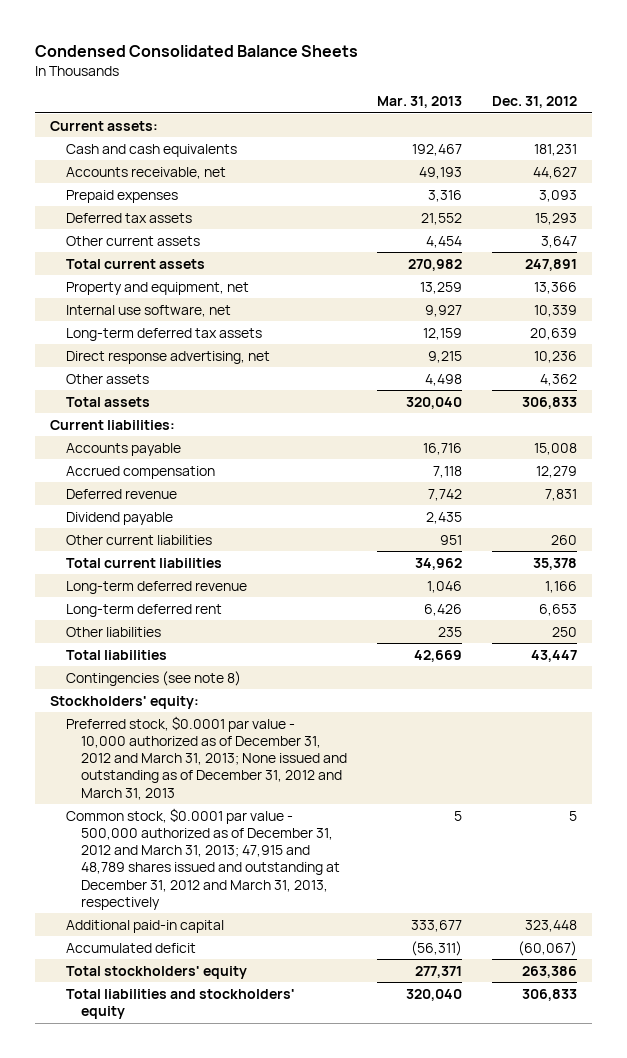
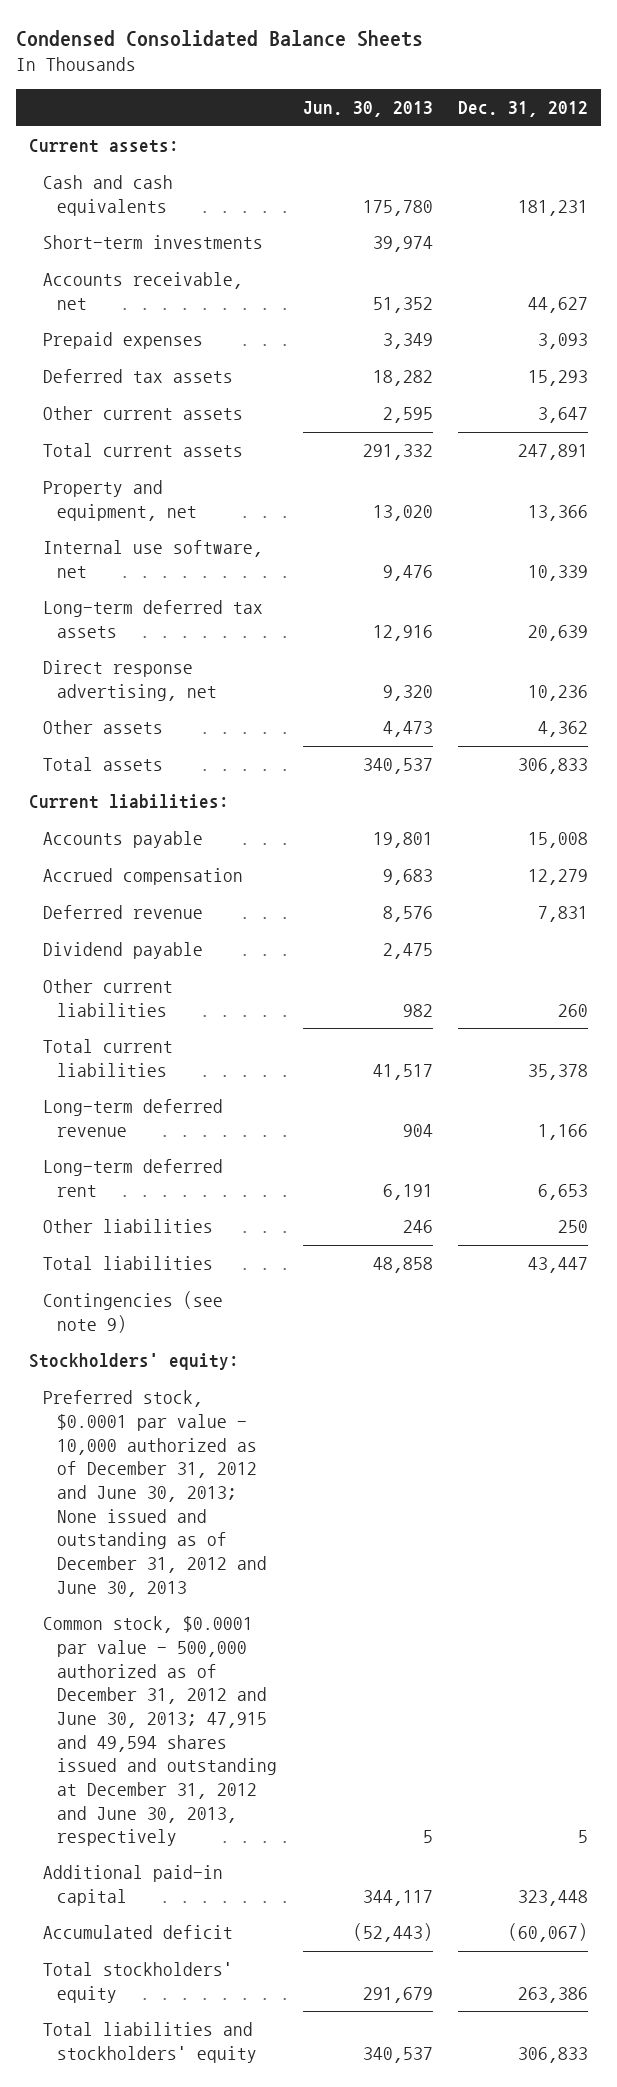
[376,96,462,109] Mar. 31, 2013 -> none
none -> [302,101,433,118] Jun. 30, 2013
none -> [43,235,264,250] Short-term investments
[65,670,241,686] Contingencies (see note 8) -> [43,1291,224,1333] Contingencies (see note 9)
[65,715,348,800] Preferred stock, $0.0001 par value - 10,000 authorized as of December 31, 2012 and March 31, 2013; None issued and outstanding as of December 31, 2012 and March 31, 2013 -> [43,1390,268,1597] Preferred stock, $0.0001 par value - 10,000 authorized as of December 31, 2012 and June 30, 2013; None issued and outstanding as of December 31, 2012 and June 30, 2013
[65,807,341,910] Common stock, $0.0001 par value - 500,000 authorized as of December 31, 2012 and March 31, 2013; 47,915 and 48,789 shares issued and outstanding at December 31, 2012 and March 31, 2013, respectively -> [43,1616,278,1847] Common stock, $0.0001 par value - 500,000 authorized as of December 31, 2012 and June 30, 2013; 47,915 and 49,594 shares issued and outstanding at December 31, 2012 and June 30, 2013, respectively

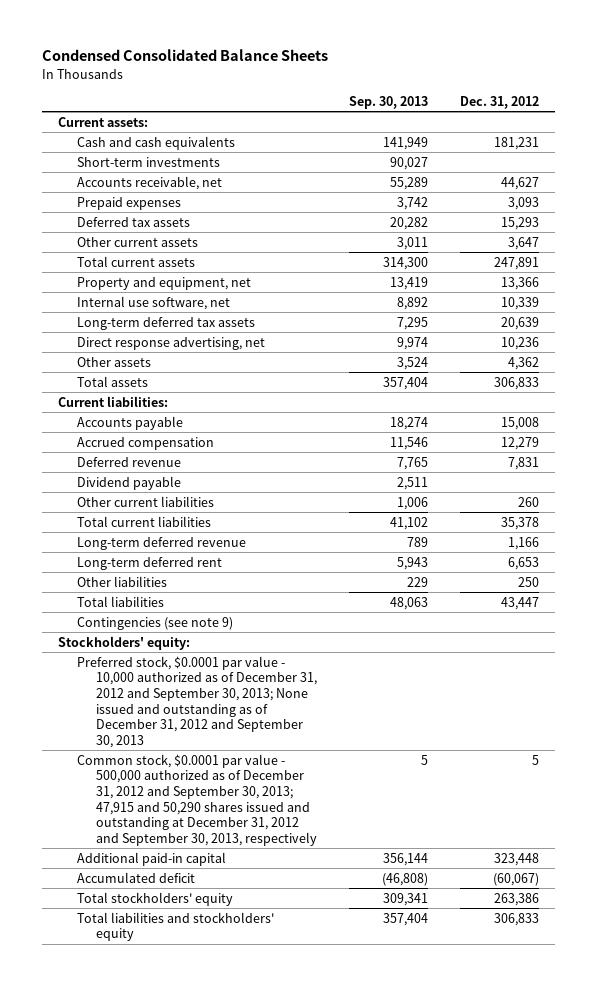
[302,101,433,118] Jun. 30, 2013 -> none
none -> [348,95,428,109] Sep. 30, 2013
[43,1390,268,1597] Preferred stock, $0.0001 par value - 10,000 authorized as of December 31, 2012 and June 30, 2013; None issued and outstanding as of December 31, 2012 and June 30, 2013 -> [76,655,317,748] Preferred stock, $0.0001 par value - 10,000 authorized as of December 31, 2012 and September 30, 2013; None issued and outstanding as of December 31, 2012 and September 30, 2013
[43,1616,278,1847] Common stock, $0.0001 par value - 500,000 authorized as of December 31, 2012 and June 30, 2013; 47,915 and 49,594 shares issued and outstanding at December 31, 2012 and June 30, 2013, respectively -> [76,753,317,846] Common stock, $0.0001 par value - 500,000 authorized as of December 31, 2012 and September 30, 2013; 47,915 and 50,290 shares issued and outstanding at December 31, 2012 and September 30, 2013, respectively

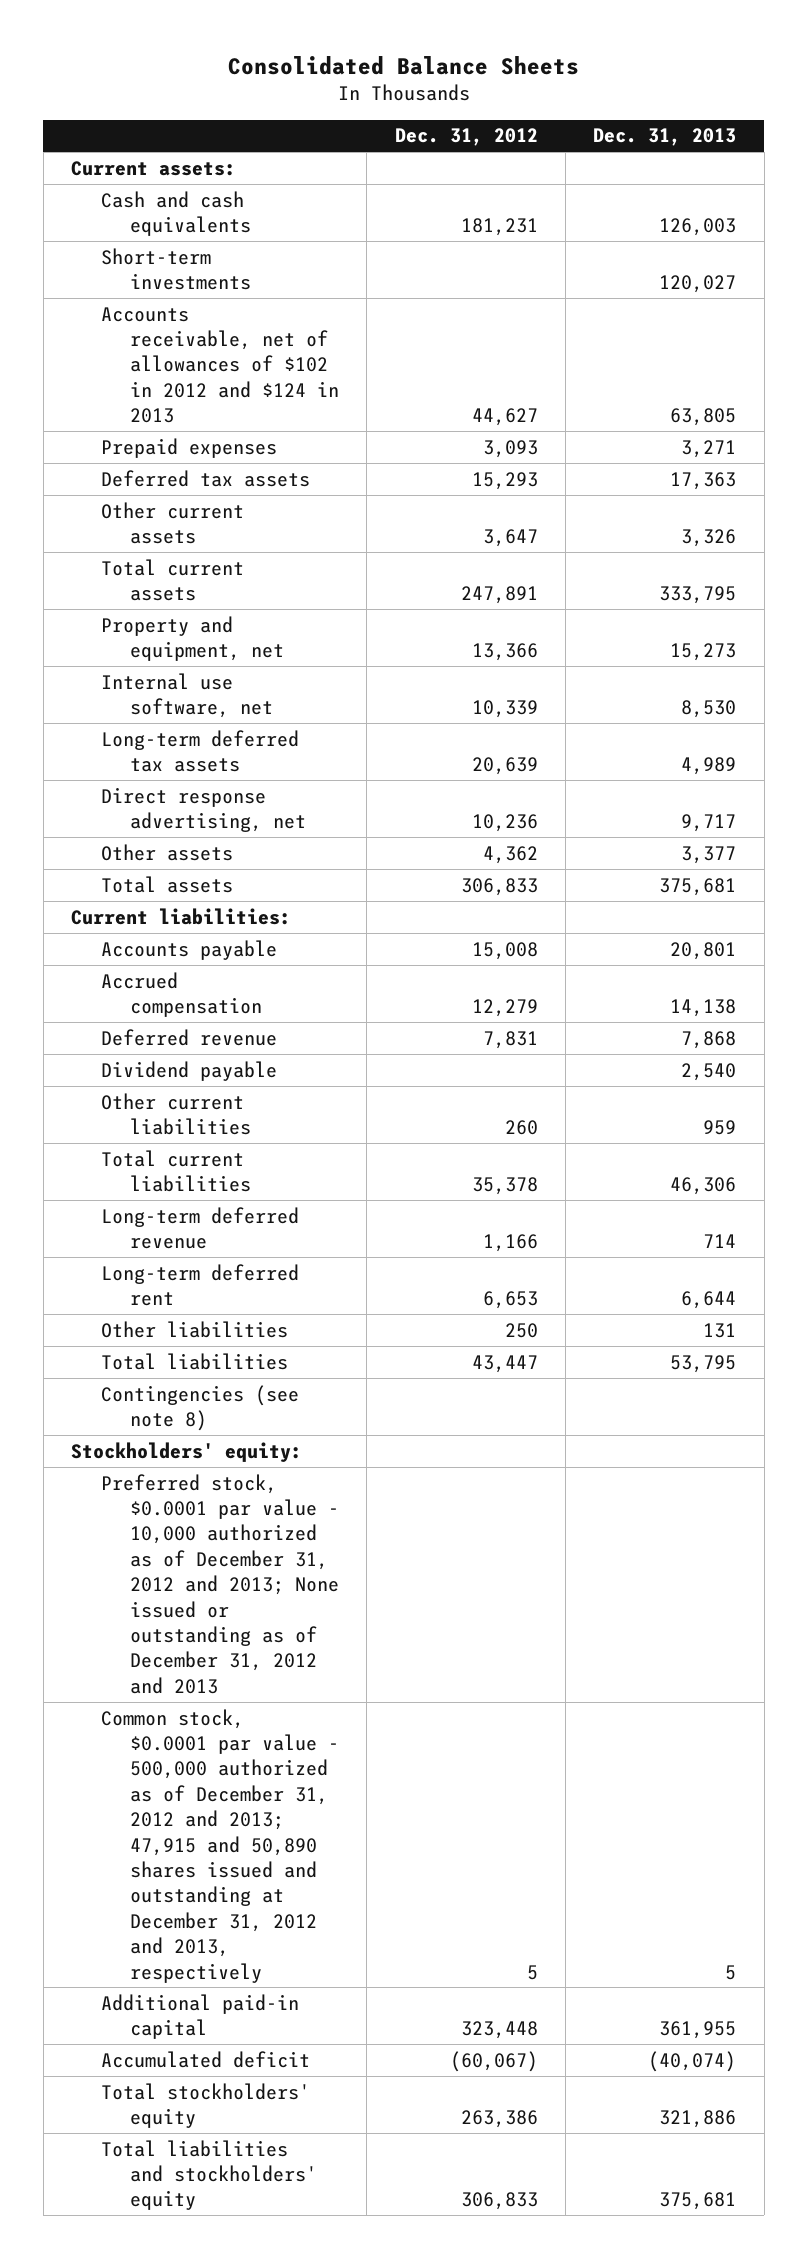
[41,49,328,62] Condensed Consolidated Balance Sheets -> [227,55,579,75] Consolidated Balance Sheets
[348,95,428,109] Sep. 30, 2013 -> none
none -> [593,128,737,147] Dec. 31, 2013
[76,175,222,190] Accounts receivable, net -> [100,306,340,424] Accounts receivable, net of allowances of $102 in 2012 and $124 in 2013
[76,616,233,630] Contingencies (see note 9) -> [100,1384,299,1432] Contingencies (see note 8)
[76,655,317,748] Preferred stock, $0.0001 par value - 10,000 authorized as of December 31, 2012 and September 30, 2013; None issued and outstanding as of December 31, 2012 and September 30, 2013 -> [100,1473,340,1694] Preferred stock, $0.0001 par value - 10,000 authorized as of December 31, 2012 and 2013; None issued or outstanding as of December 31, 2012 and 2013
[76,753,317,846] Common stock, $0.0001 par value - 500,000 authorized as of December 31, 2012 and September 30, 2013; 47,915 and 50,290 shares issued and outstanding at December 31, 2012 and September 30, 2013, respectively -> [100,1708,340,1983] Common stock, $0.0001 par value - 500,000 authorized as of December 31, 2012 and 2013; 47,915 and 50,890 shares issued and outstanding at December 31, 2012 and 2013, respectively

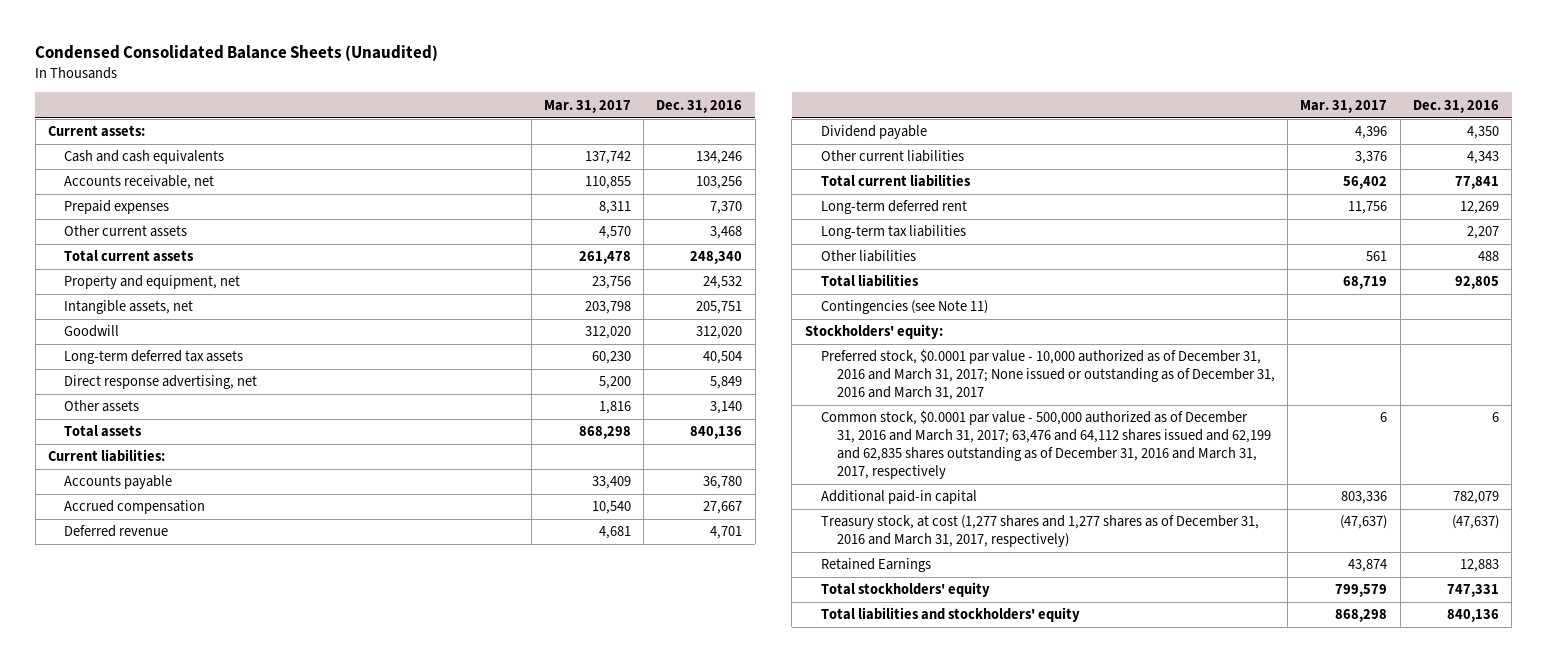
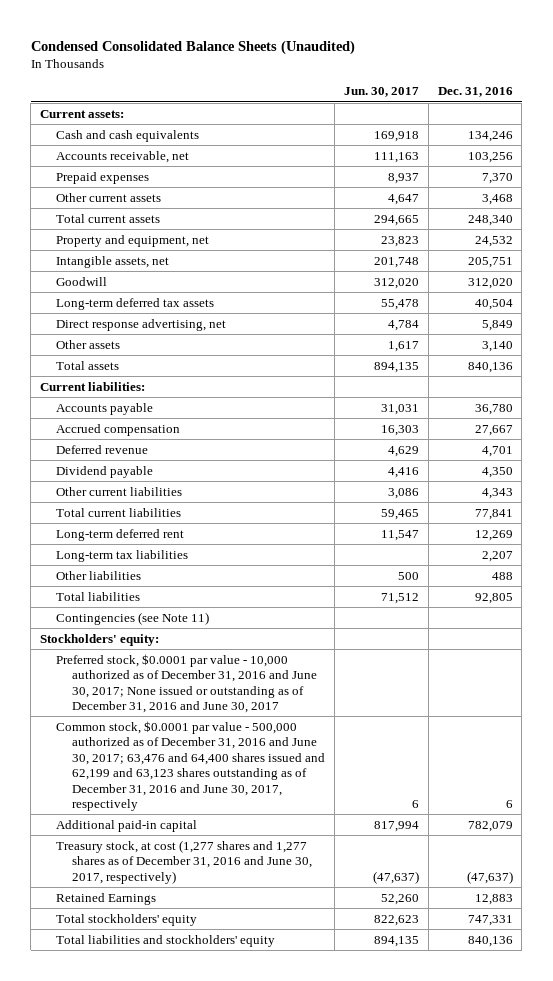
[543,99,631,113] Mar. 31, 2017 -> none
none -> [343,87,419,98] Jun. 30, 2017
[820,349,1275,401] Preferred stock, $0.0001 par value - 10,000 authorized as of December 31, 2016 and March 31, 2017; None issued or outstanding as of December 31, 2016 and March 31, 2017 -> [56,653,317,714] Preferred stock, $0.0001 par value - 10,000 authorized as of December 31, 2016 and June 30, 2017; None issued or outstanding as of December 31, 2016 and June 30, 2017
[820,410,1271,479] Common stock, $0.0001 par value - 500,000 authorized as of December 31, 2016 and March 31, 2017; 63,476 and 64,112 shares issued and 62,199 and 62,835 shares outstanding as of December 31, 2016 and March 31, 2017, respectively -> [56,720,325,812] Common stock, $0.0001 par value - 500,000 authorized as of December 31, 2016 and June 30, 2017; 63,476 and 64,400 shares issued and 62,199 and 63,123 shares outstanding as of December 31, 2016 and June 30, 2017, respectively
[820,515,1259,548] Treasury stock, at cost (1,277 shares and 1,277 shares as of December 31, 2016 and March 31, 2017, respectively) -> [56,839,312,884] Treasury stock, at cost (1,277 shares and 1,277 shares as of December 31, 2016 and June 30, 2017, respectively)

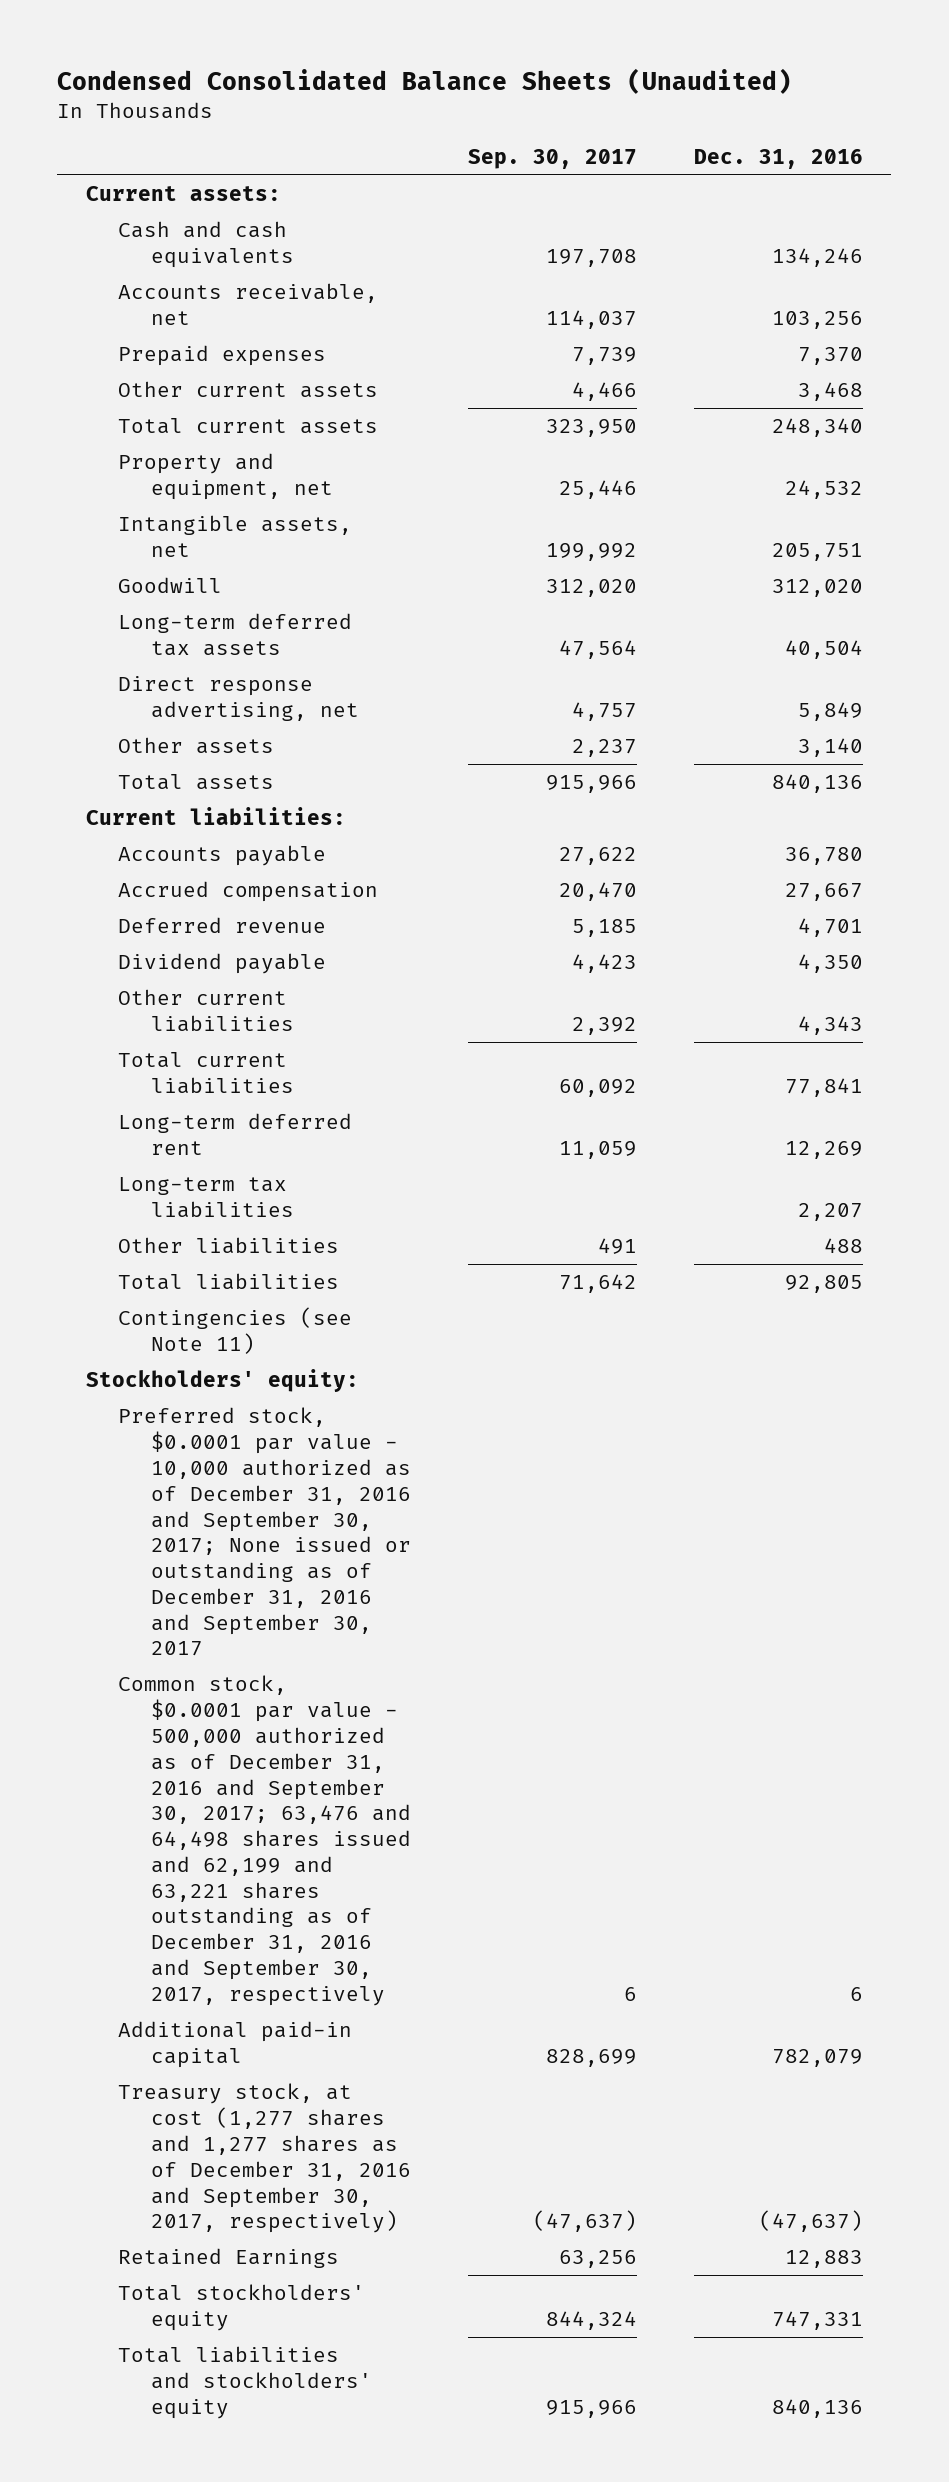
[343,87,419,98] Jun. 30, 2017 -> none
none -> [467,148,637,169] Sep. 30, 2017
[56,653,317,714] Preferred stock, $0.0001 par value - 10,000 authorized as of December 31, 2016 and June 30, 2017; None issued or outstanding as of December 31, 2016 and June 30, 2017 -> [118,1407,411,1657] Preferred stock, $0.0001 par value - 10,000 authorized as of December 31, 2016 and September 30, 2017; None issued or outstanding as of December 31, 2016 and September 30, 2017
[56,720,325,812] Common stock, $0.0001 par value - 500,000 authorized as of December 31, 2016 and June 30, 2017; 63,476 and 64,400 shares issued and 62,199 and 63,123 shares outstanding as of December 31, 2016 and June 30, 2017, respectively -> [118,1675,411,2006] Common stock, $0.0001 par value - 500,000 authorized as of December 31, 2016 and September 30, 2017; 63,476 and 64,498 shares issued and 62,199 and 63,221 shares outstanding as of December 31, 2016 and September 30, 2017, respectively
[56,839,312,884] Treasury stock, at cost (1,277 shares and 1,277 shares as of December 31, 2016 and June 30, 2017, respectively) -> [118,2083,411,2234] Treasury stock, at cost (1,277 shares and 1,277 shares as of December 31, 2016 and September 30, 2017, respectively)

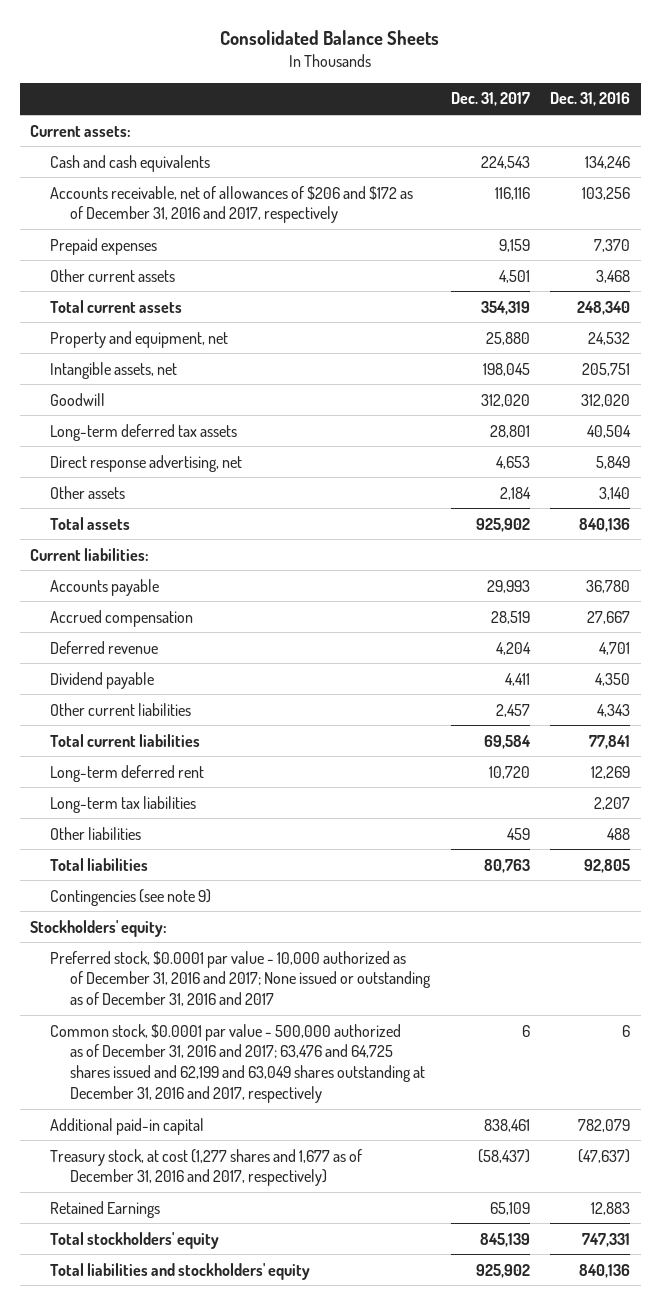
[57,67,793,94] Condensed Consolidated Balance Sheets (Unaudited) -> [220,29,440,45] Consolidated Balance Sheets
[467,148,637,169] Sep. 30, 2017 -> none
none -> [450,92,530,107] Dec. 31, 2017
[118,283,379,326] Accounts receivable, net -> [50,185,414,224] Accounts receivable, net of allowances of $206 and $172 as of December 31, 2016 and 2017, respectively
[118,1307,353,1355] Contingencies (see Note 11) -> [50,888,212,906] Contingencies (see note 9)
[118,1407,411,1657] Preferred stock, $0.0001 par value - 10,000 authorized as of December 31, 2016 and September 30, 2017; None issued or outstanding as of December 31, 2016 and September 30, 2017 -> [50,950,432,1007] Preferred stock, $0.0001 par value - 10,000 authorized as of December 31, 2016 and 2017; None issued or outstanding as of December 31, 2016 and 2017
[118,1675,411,2006] Common stock, $0.0001 par value - 500,000 authorized as of December 31, 2016 and September 30, 2017; 63,476 and 64,498 shares issued and 62,199 and 63,221 shares outstanding as of December 31, 2016 and September 30, 2017, respectively -> [50,1023,426,1103] Common stock, $0.0001 par value - 500,000 authorized as of December 31, 2016 and 2017; 63,476 and 64,725 shares issued and 62,199 and 63,049 shares outstanding at December 31, 2016 and 2017, respectively
[118,2083,411,2234] Treasury stock, at cost (1,277 shares and 1,277 shares as of December 31, 2016 and September 30, 2017, respectively) -> [50,1148,363,1187] Treasury stock, at cost (1,277 shares and 1,677 as of December 31, 2016 and 2017, respectively)

